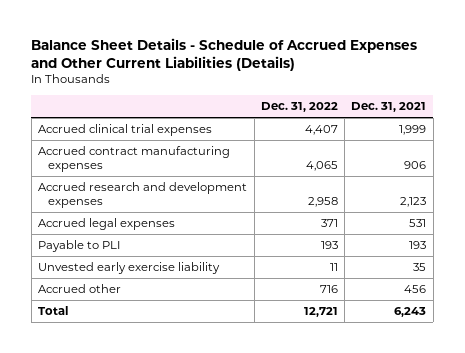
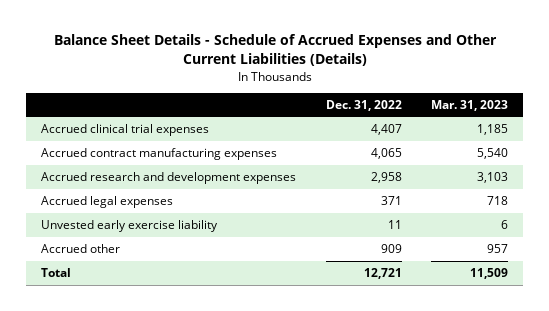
[351,102,427,113] Dec. 31, 2021 -> none
none -> [431,99,509,111] Mar. 31, 2023
[38,240,121,253] Payable to PLI -> none
[319,285,338,294] 716 -> [380,244,402,254] 909

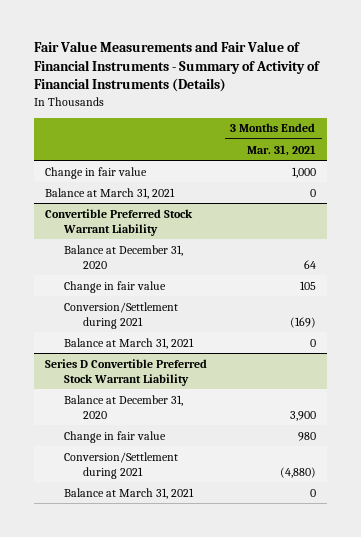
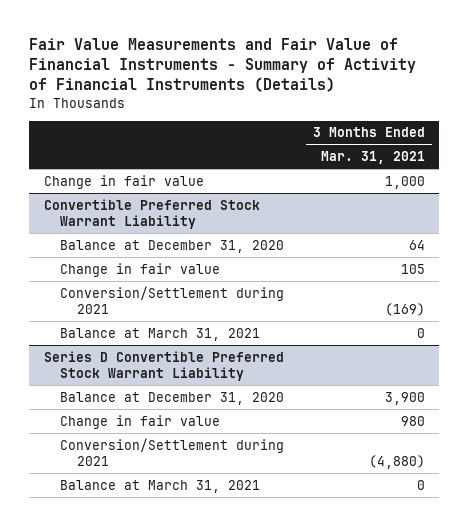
[45,187,176,199] Balance at March 31, 2021 -> none

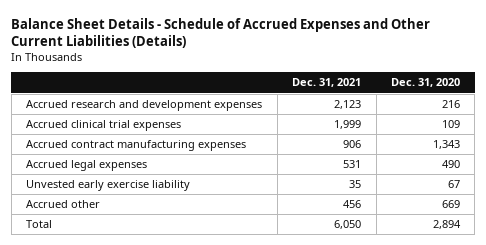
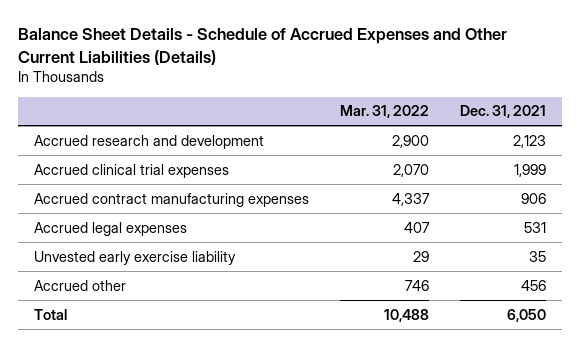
[390,78,460,88] Dec. 31, 2020 -> none
none -> [340,105,430,119] Mar. 31, 2022
[26,100,263,112] Accrued research and development expenses -> [33,134,264,149] Accrued research and development

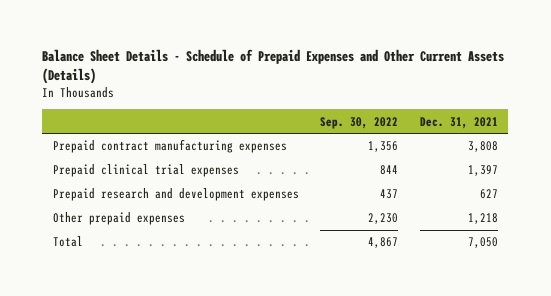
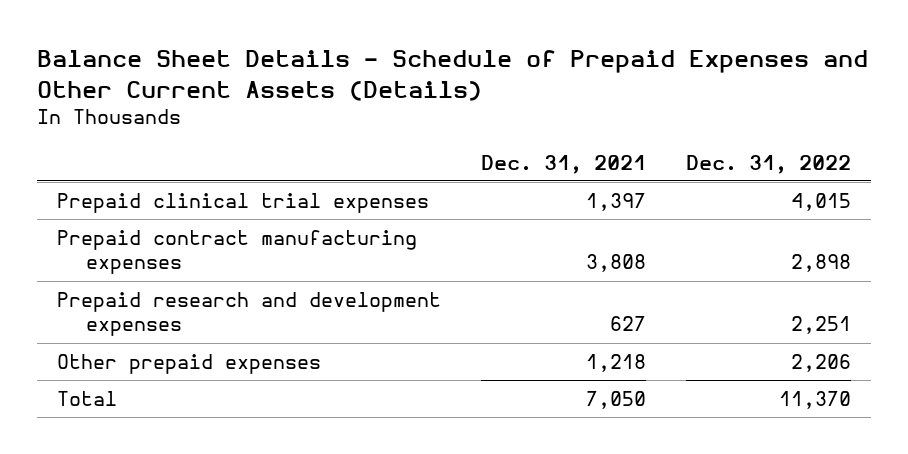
[320,116,399,129] Sep. 30, 2022 -> none
none -> [686,154,852,174] Dec. 31, 2022
[52,139,287,154] Prepaid contract manufacturing expenses -> [56,230,417,275] Prepaid contract manufacturing expenses

